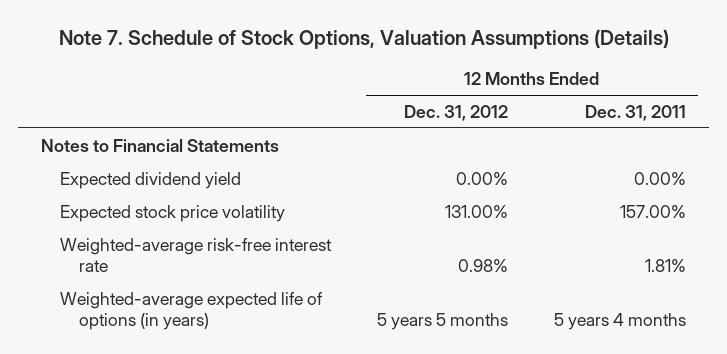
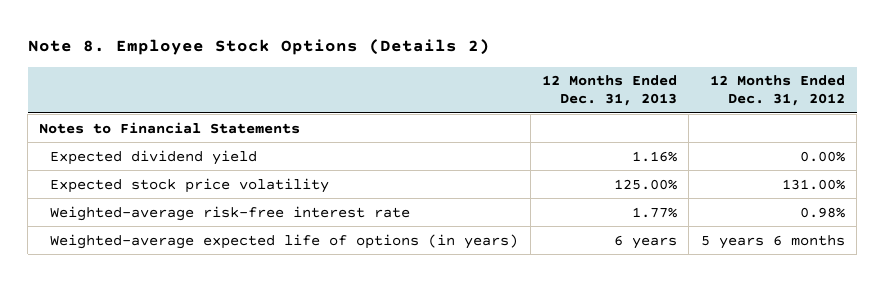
[58,29,669,50] Note 7. Schedule of Stock Options, Valuation Assumptions (Details) -> [27,39,490,56] Note 8. Employee Stock Options (Details 2)
[585,104,687,121] Dec. 31, 2011 -> none
none -> [542,75,678,107] 12 Months Ended Dec. 31, 2013
[377,313,509,331] 5 years 5 months -> [700,234,845,249] 5 years 6 months

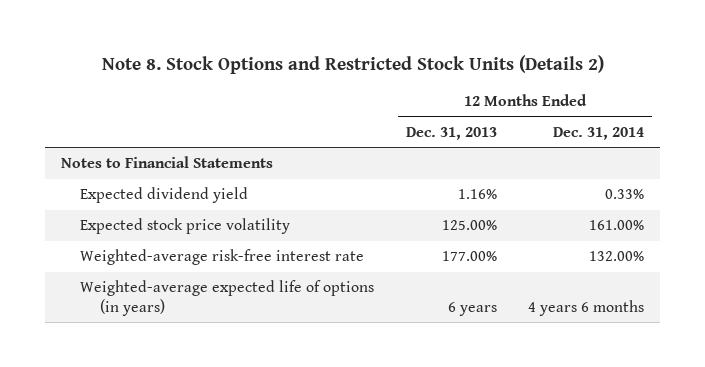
[27,39,490,56] Note 8. Employee Stock Options (Details 2) -> [101,54,604,74] Note 8. Stock Options and Restricted Stock Units (Details 2)
[709,75,845,107] 12 Months Ended Dec. 31, 2012 -> none
none -> [553,126,645,140] Dec. 31, 2014
[632,206,678,218] 1.77% -> [441,251,497,262] 177.00%

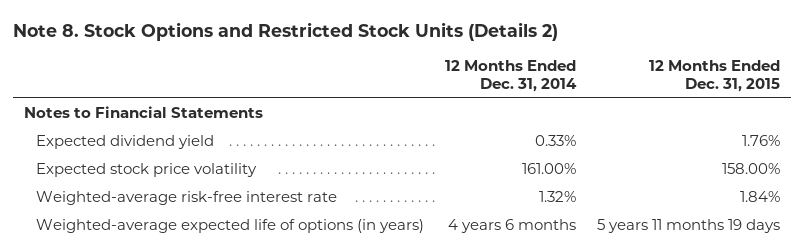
[405,126,497,140] Dec. 31, 2013 -> none
none -> [649,60,781,92] 12 Months Ended Dec. 31, 2015
[589,251,645,262] 132.00% -> [539,191,577,203] 1.32%

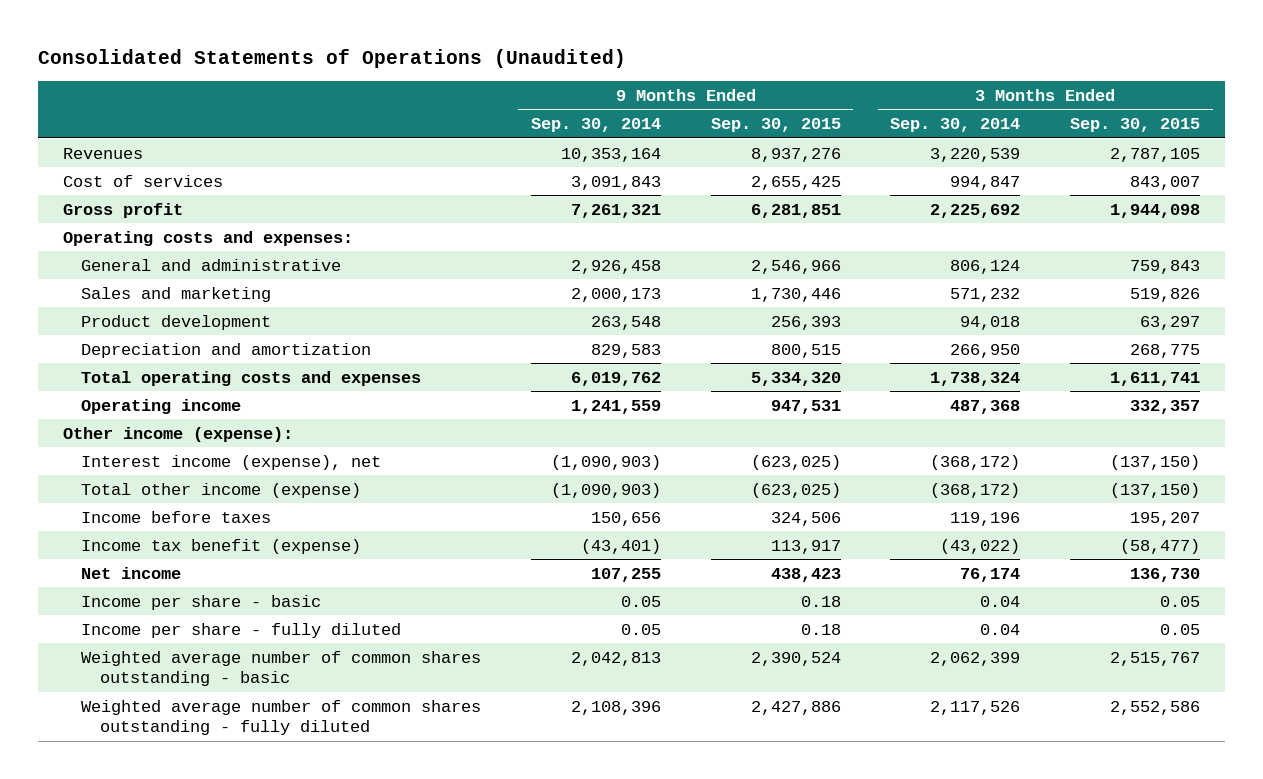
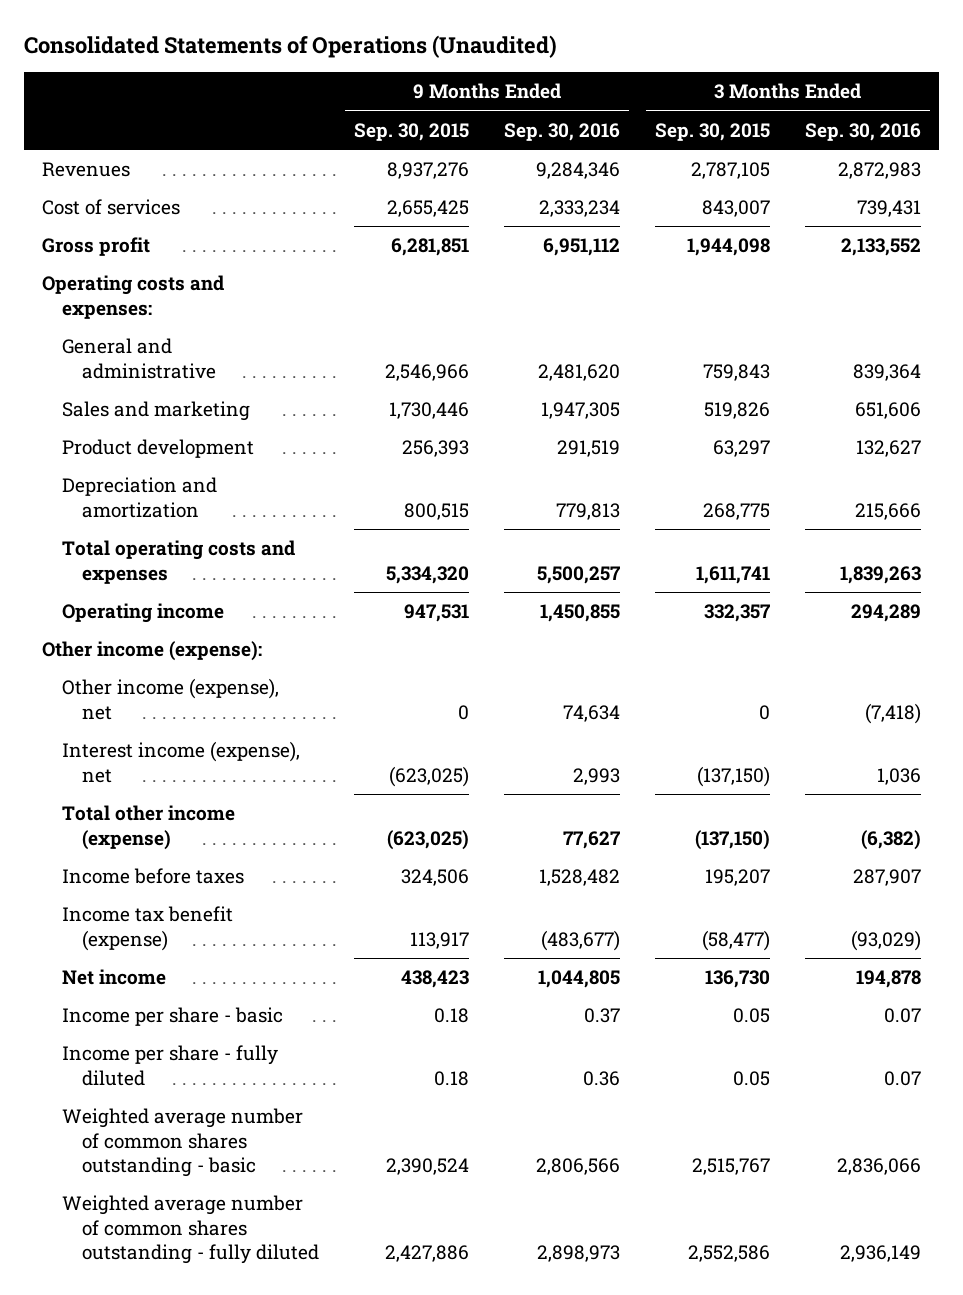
[530,117,661,132] Sep. 30, 2014 -> none
[890,117,1021,132] Sep. 30, 2014 -> none
none -> [504,122,621,141] Sep. 30, 2016
none -> [805,122,922,141] Sep. 30, 2016
none -> [61,678,279,720] Other income (expense), net

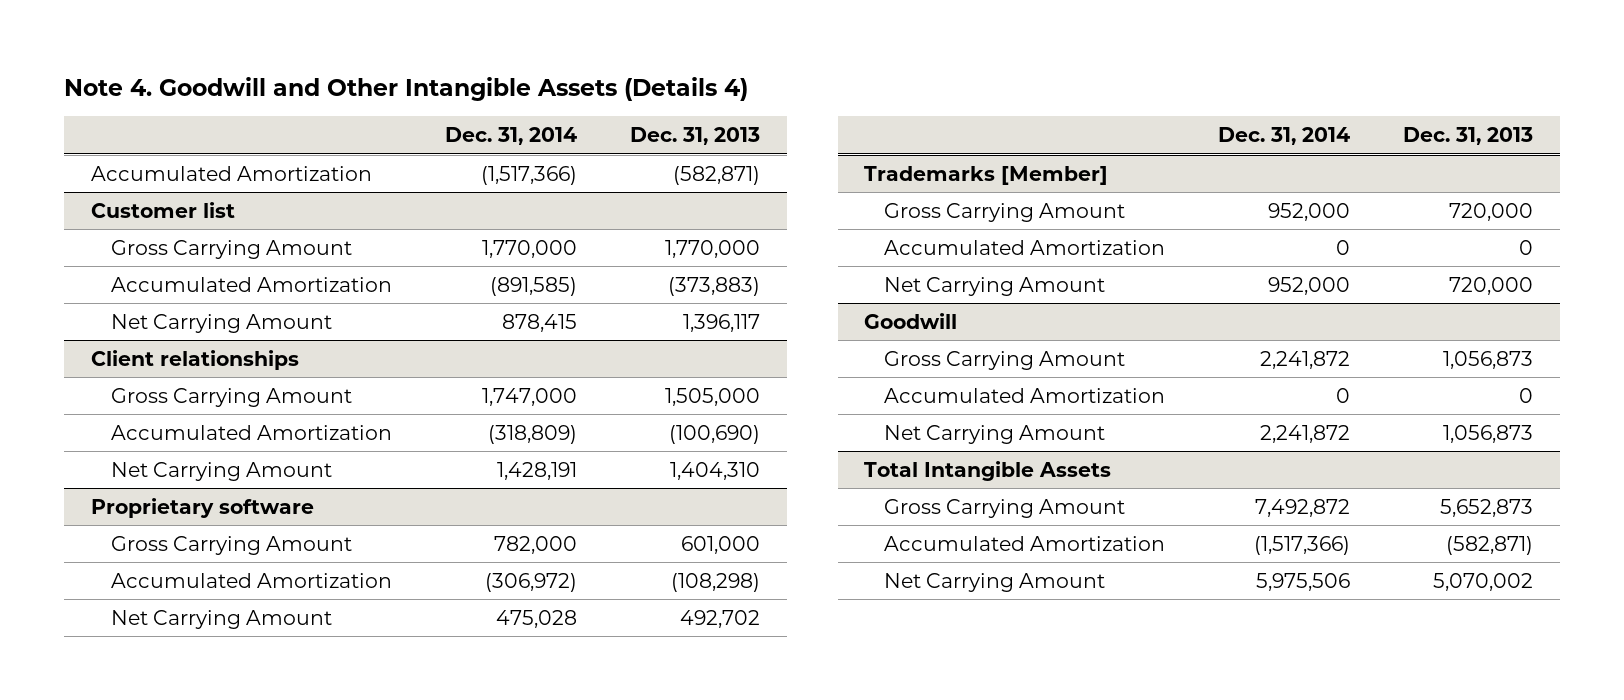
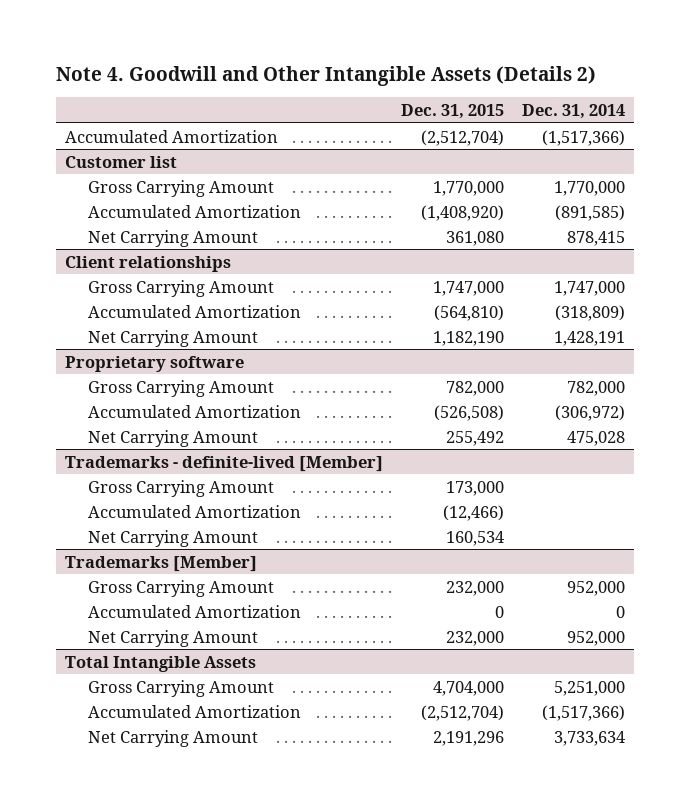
[64,76,749,101] Note 4. Goodwill and Other Intangible Assets (Details 4) -> [55,66,596,87] Note 4. Goodwill and Other Intangible Assets (Details 2)
[630,127,761,146] Dec. 31, 2013 -> none
none -> [400,104,504,120] Dec. 31, 2015
none -> [64,455,383,472] Trademarks - definite-lived [Member]
none -> [88,479,275,497] Gross Carrying Amount
none -> [88,504,302,518] Accumulated Amortization
none -> [88,529,259,547] Net Carrying Amount
[864,312,958,329] Goodwill -> none
[884,350,1126,370] Gross Carrying Amount -> none
[884,387,1166,403] Accumulated Amortization -> none
[884,424,1106,444] Net Carrying Amount -> none
[1255,498,1351,517] 7,492,872 -> [553,680,625,696] 5,251,000
[1256,572,1351,591] 5,975,506 -> [553,730,625,746] 3,733,634

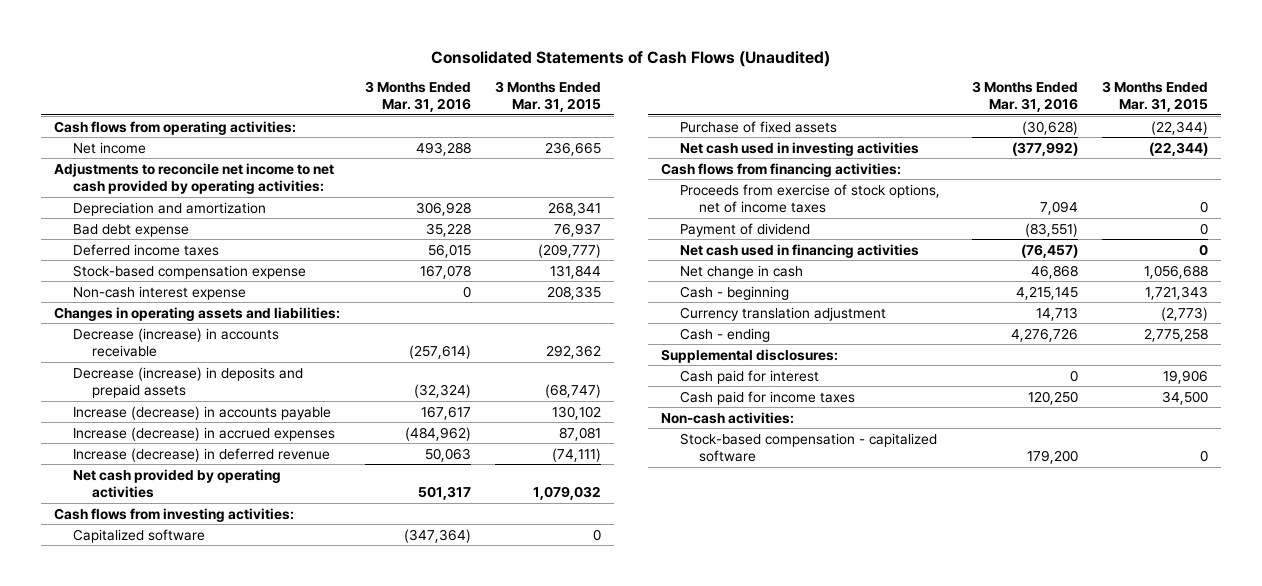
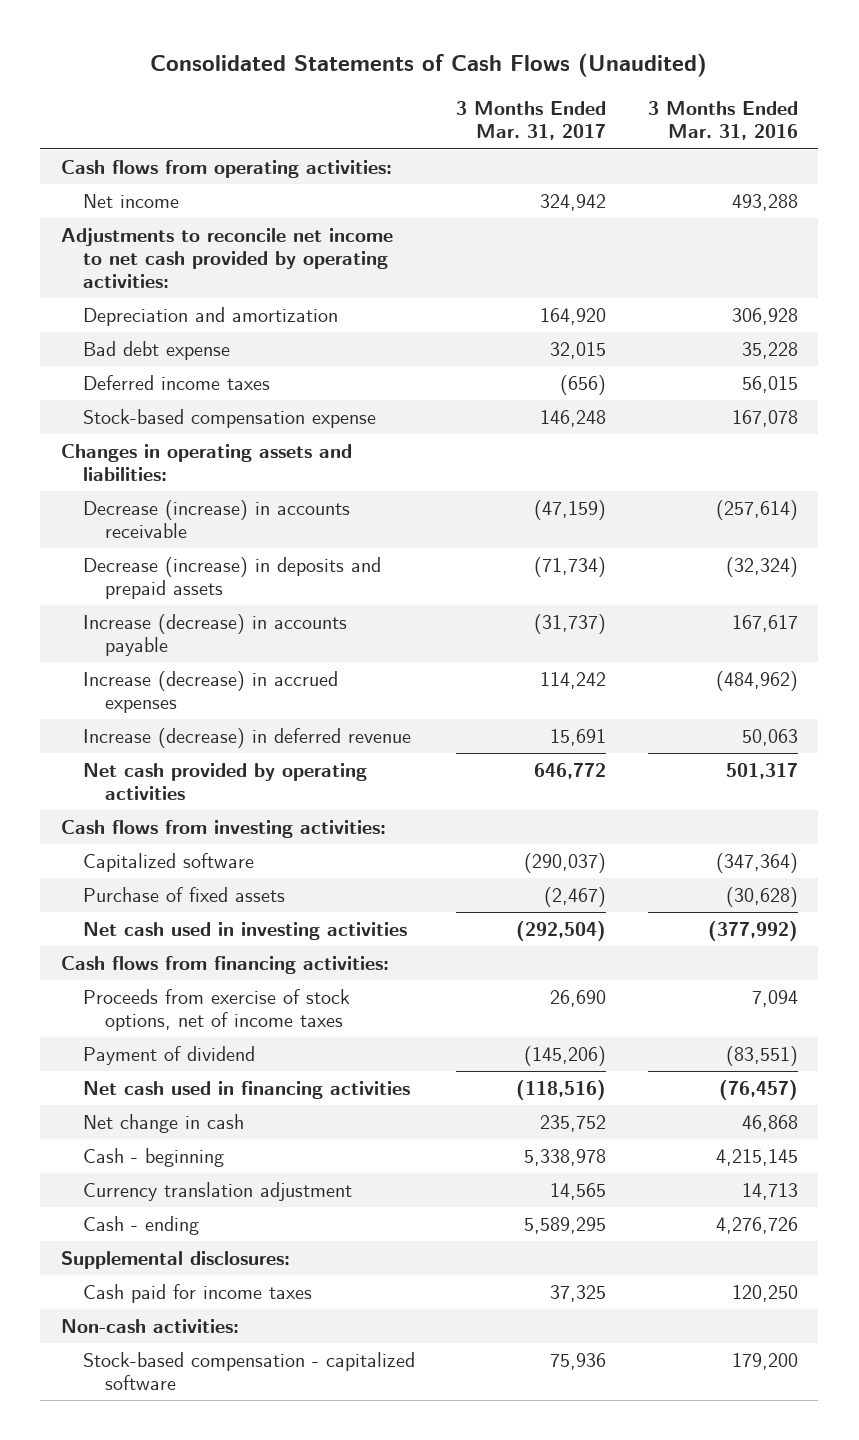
[495,80,602,112] 3 Months Ended Mar. 31, 2015 -> none
none -> [456,101,607,141] 3 Months Ended Mar. 31, 2017
[72,285,246,300] Non-cash interest expense -> none
[679,369,819,384] Cash paid for interest -> none

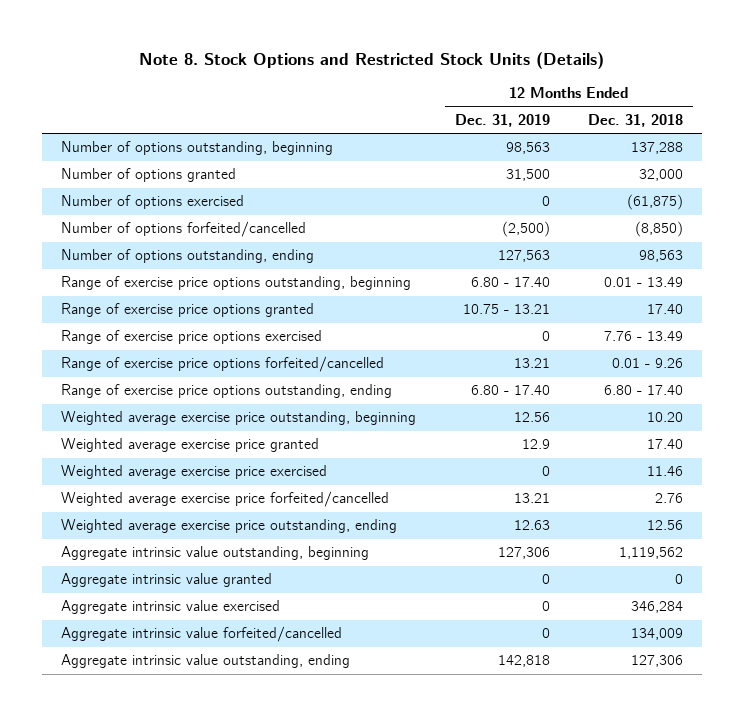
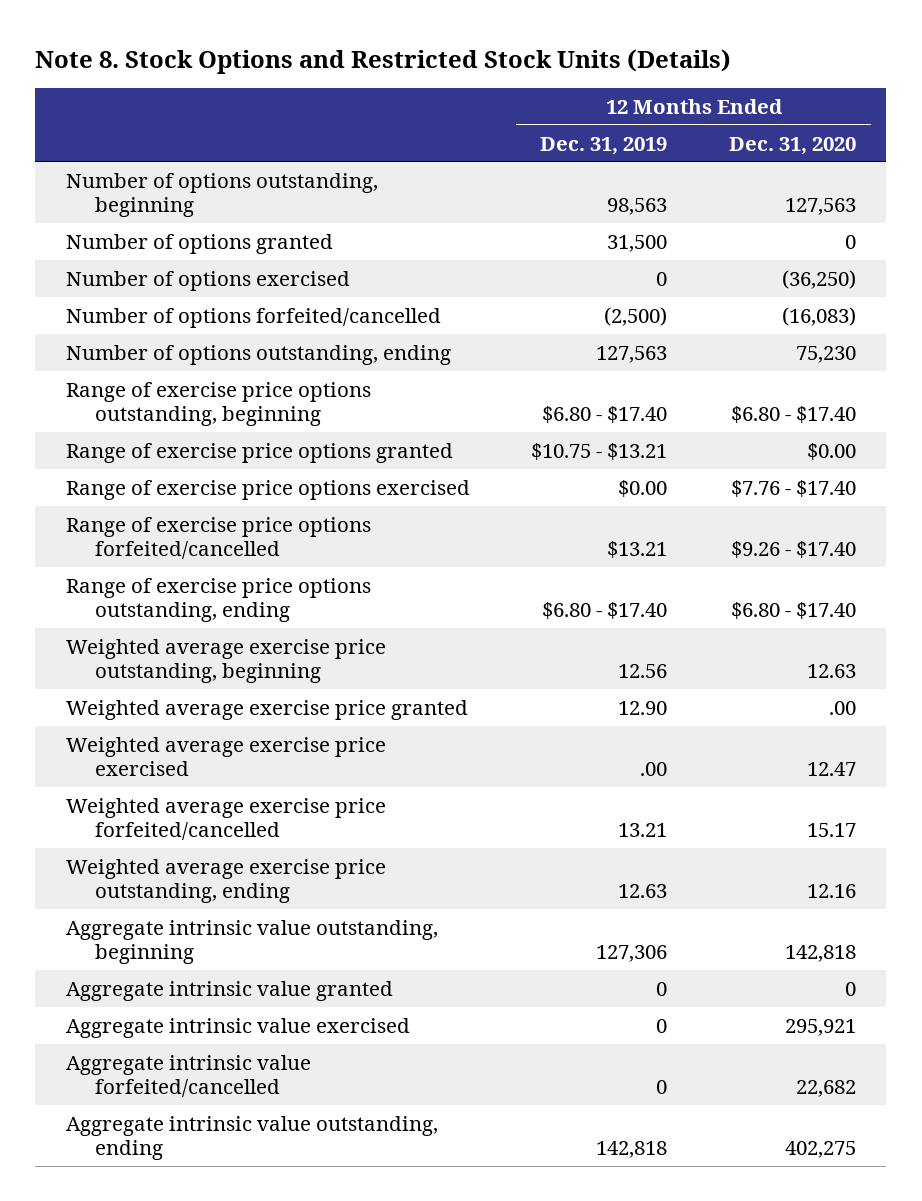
[588,113,684,127] Dec. 31, 2018 -> none
none -> [728,136,856,155] Dec. 31, 2020
[470,277,550,288] 6.80 - 17.40 -> [542,406,668,424] $6.80 - $17.40
[462,304,550,315] 10.75 - 13.21 -> [531,442,668,460] $10.75 - $13.21
[541,331,550,342] 0 -> [618,479,668,497] $0.00
[513,358,550,369] 13.21 -> [607,541,668,559] $13.21
[470,385,550,396] 6.80 - 17.40 -> [542,602,668,620] $6.80 - $17.40
[521,439,550,450] 12.9 -> [618,700,668,715] 12.90
[541,466,550,477] 0 -> [640,762,668,777] .00

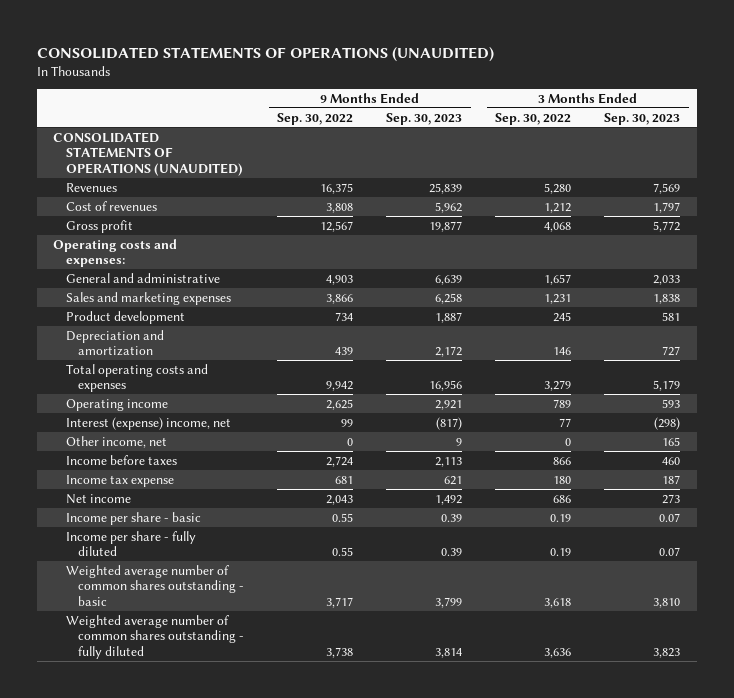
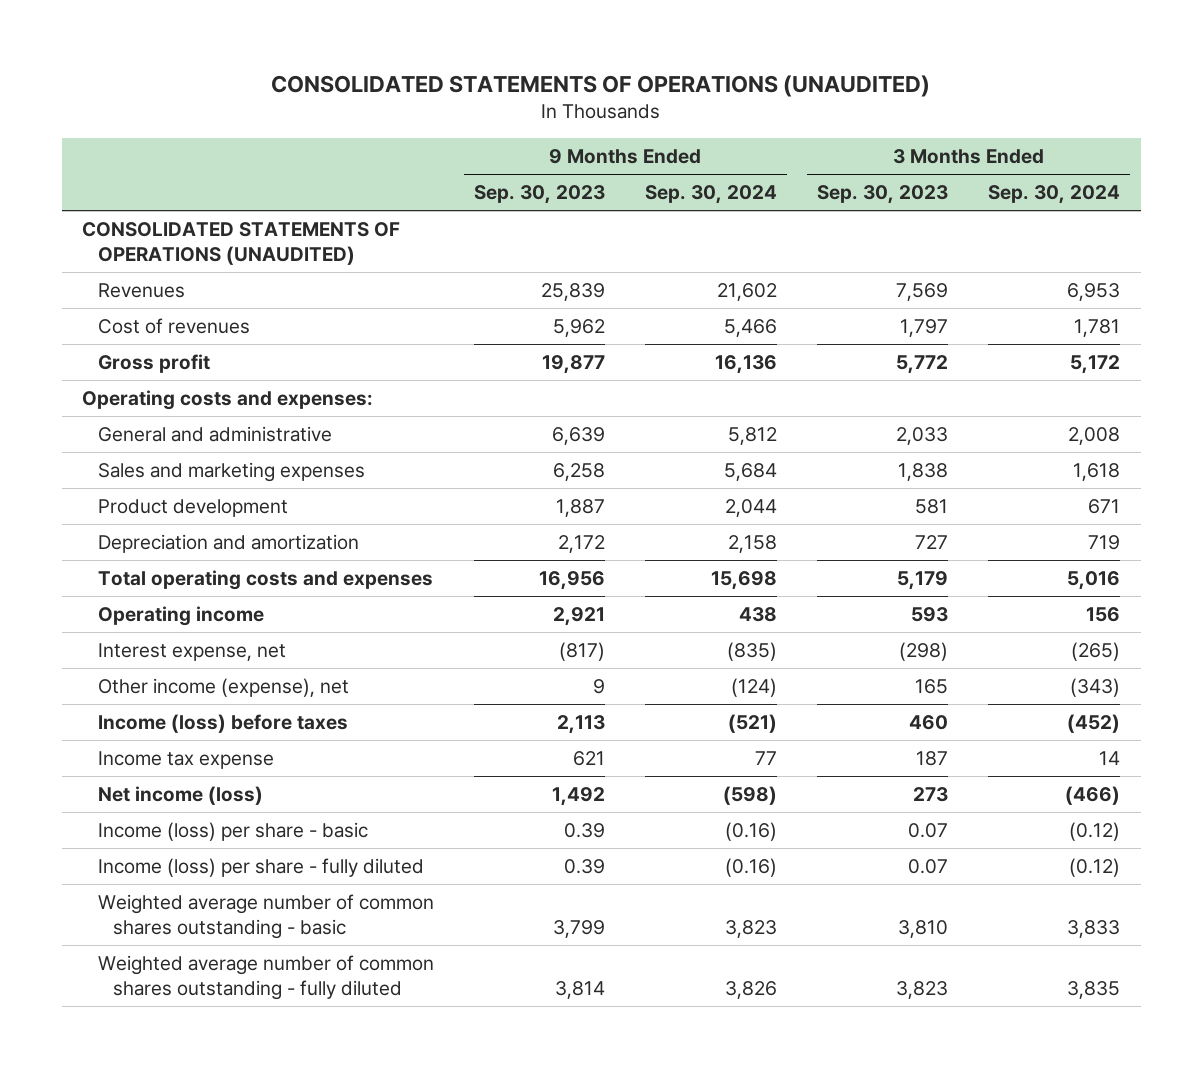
[277,112,354,125] Sep. 30, 2022 -> none
[495,112,572,125] Sep. 30, 2022 -> none
none -> [645,185,778,205] Sep. 30, 2024
none -> [988,185,1121,205] Sep. 30, 2024
[65,416,231,430] Interest (expense) income, net -> [97,642,286,661] Interest expense, net
[65,435,167,448] Other income, net -> [97,677,349,697] Other income (expense), net
[65,454,177,465] Income before taxes -> [97,713,348,733] Income (loss) before taxes
[65,493,131,504] Net income -> [97,785,263,805] Net income (loss)
[65,511,201,525] Income per share - basic -> [97,821,368,841] Income (loss) per share - basic
[65,530,196,557] Income per share - fully diluted -> [97,857,424,877] Income (loss) per share - fully diluted

